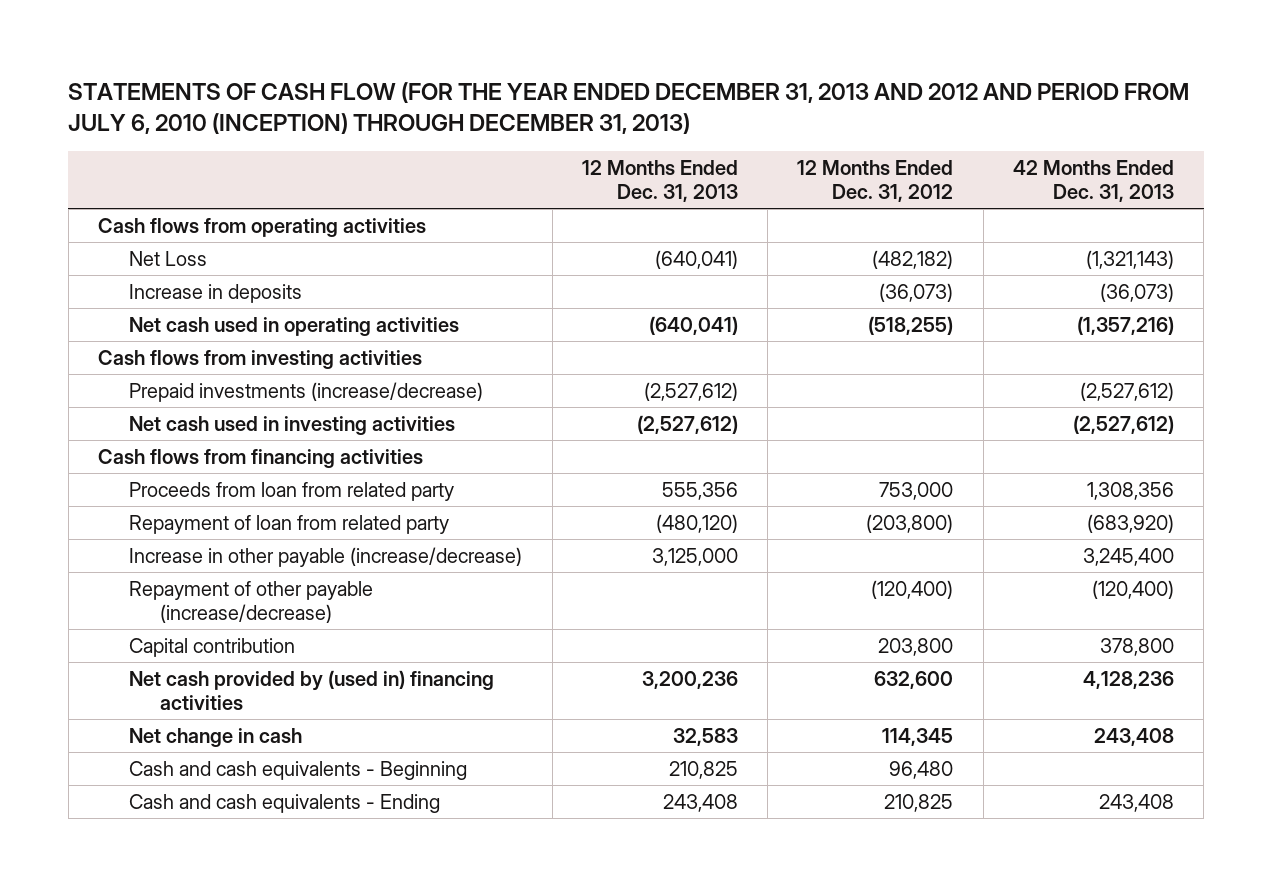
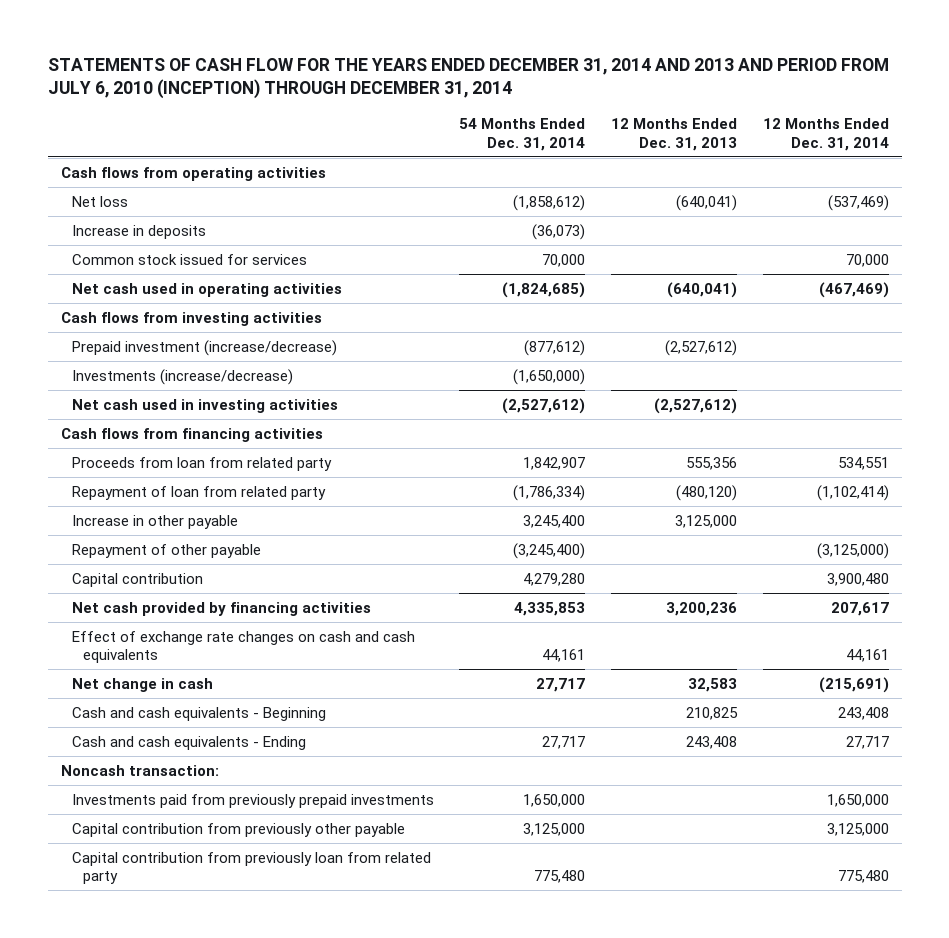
[68,81,1190,135] STATEMENTS OF CASH FLOW (FOR THE YEAR ENDED DECEMBER 31, 2013 AND 2012 AND PERIOD FROM JULY 6, 2010 (INCEPTION) THROUGH DECEMBER 31, 2013) -> [47,58,889,100] STATEMENTS OF CASH FLOW FOR THE YEARS ENDED DECEMBER 31, 2014 AND 2013 AND PERIOD FROM JULY 6, 2010 (INCEPTION) THROUGH DECEMBER 31, 2014
[797,160,954,203] 12 Months Ended Dec. 31, 2012 -> none
[1012,160,1174,203] 42 Months Ended Dec. 31, 2013 -> none
none -> [459,118,586,151] 54 Months Ended Dec. 31, 2014
none -> [762,118,889,151] 12 Months Ended Dec. 31, 2014
[129,250,208,266] Net Loss -> [71,195,128,207] Net loss
none -> [71,253,307,265] Common stock issued for services
[129,381,484,402] Prepaid investments (increase/decrease) -> [71,339,337,356] Prepaid investment (increase/decrease)
none -> [71,368,293,385] Investments (increase/decrease)
[129,546,523,567] Increase in other payable (increase/decrease) -> [71,514,238,529] Increase in other payable
[129,580,374,623] Repayment of other payable (increase/decrease) -> [71,543,261,558] Repayment of other payable
[129,669,495,710] Net cash provided by (used in) financing activities -> [71,601,371,616] Net cash provided by financing activities
none -> [71,630,415,664] Effect of exchange rate changes on cash and cash equivalents
none -> [60,764,219,776] Noncash transaction:
none -> [71,793,434,808] Investments paid from previously prepaid investments
none -> [71,822,405,837] Capital contribution from previously other payable
none -> [71,851,431,885] Capital contribution from previously loan from related party

